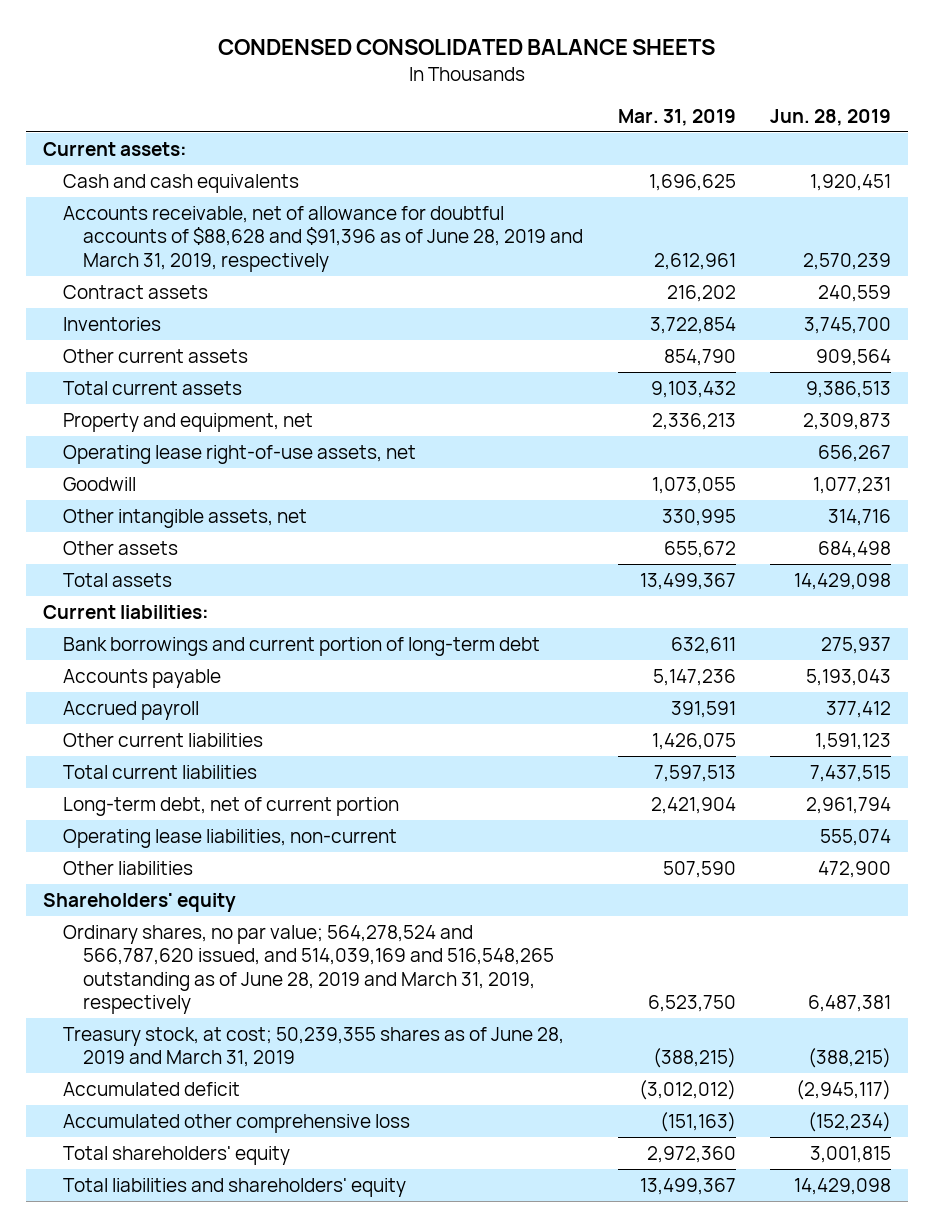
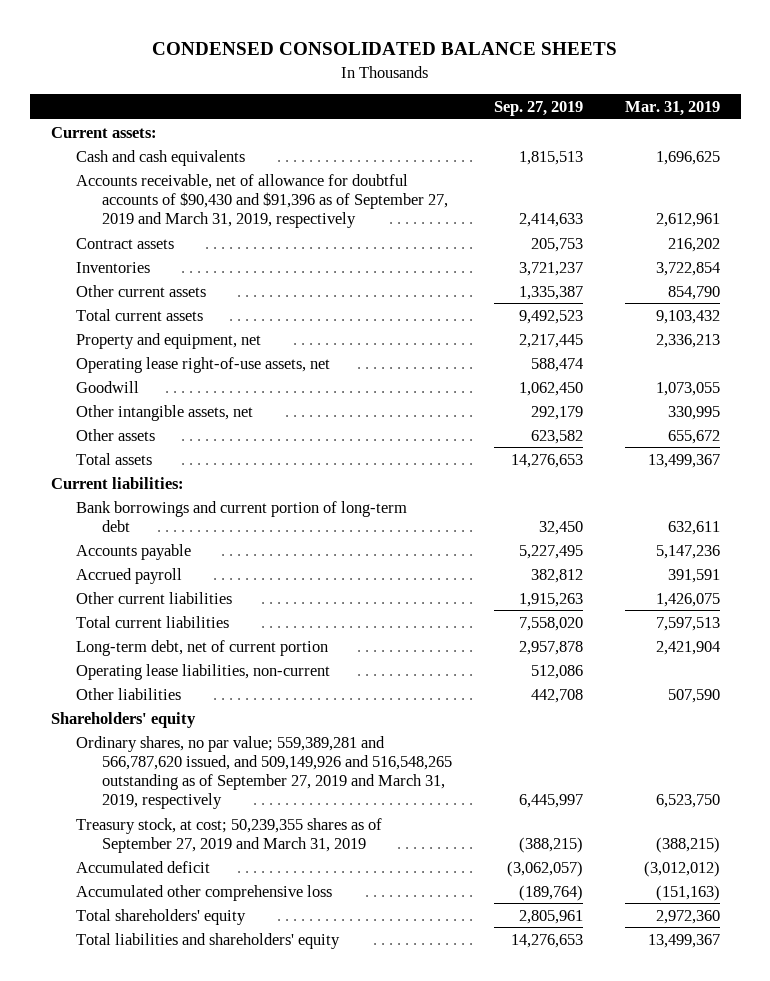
[769,108,891,126] Jun. 28, 2019 -> none
none -> [493,100,583,116] Sep. 27, 2019
[63,205,584,272] Accounts receivable, net of allowance for doubtful accounts of $88,628 and $91,396 as of June 28, 2019 and March 31, 2019, respectively -> [76,173,449,228] Accounts receivable, net of allowance for doubtful accounts of $90,430 and $91,396 as of September 27, 2019 and March 31, 2019, respectively
[63,924,555,1015] Ordinary shares, no par value; 564,278,524 and 566,787,620 issued, and 514,039,169 and 516,548,265 outstanding as of June 28, 2019 and March 31, 2019, respectively -> [76,735,453,809] Ordinary shares, no par value; 559,389,281 and 566,787,620 issued, and 509,149,926 and 516,548,265 outstanding as of September 27, 2019 and March 31, 2019, respectively
[63,1026,565,1068] Treasury stock, at cost; 50,239,355 shares as of June 28, 2019 and March 31, 2019 -> [76,817,383,853] Treasury stock, at cost; 50,239,355 shares as of September 27, 2019 and March 31, 2019

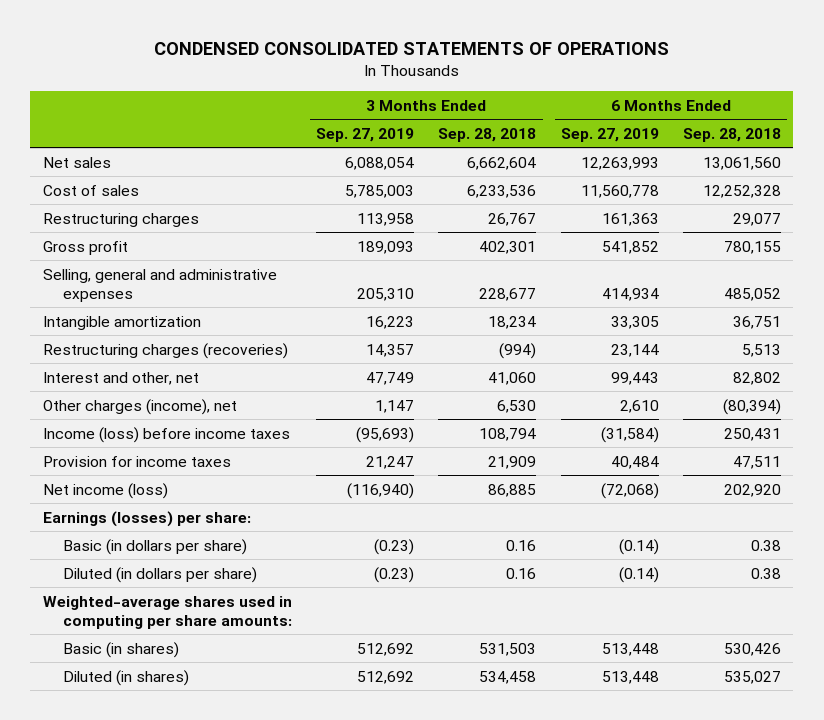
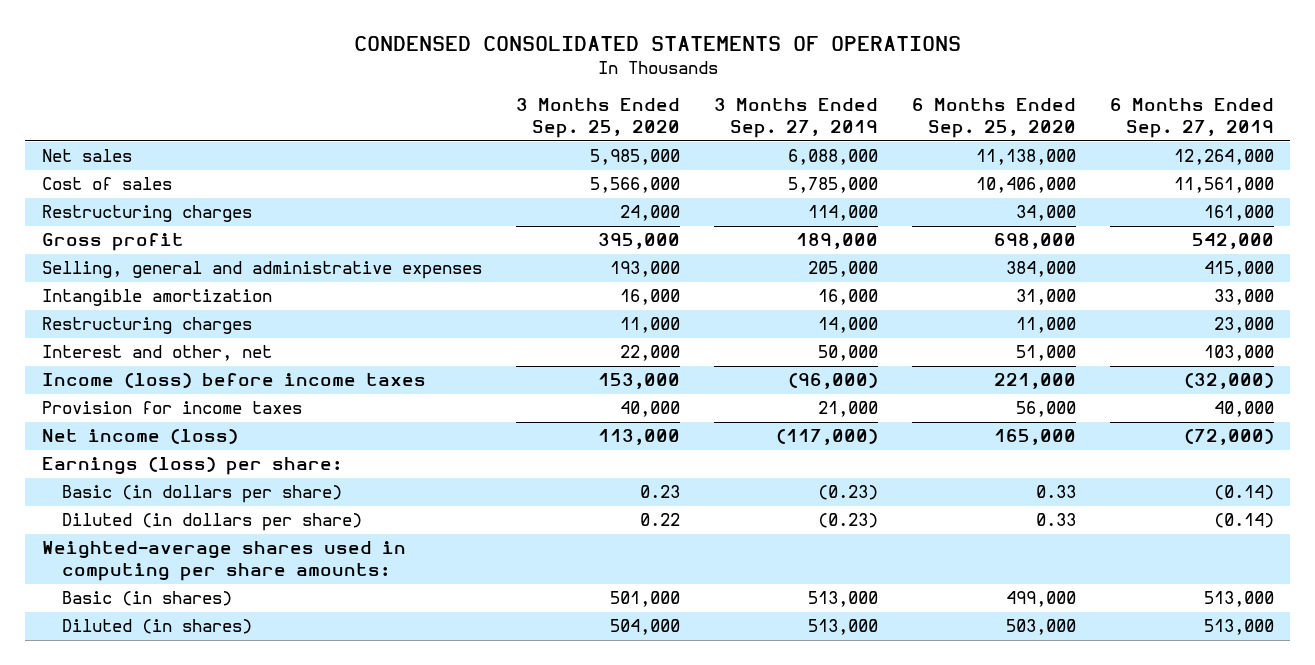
[438,127,537,142] Sep. 28, 2018 -> none
[683,127,782,142] Sep. 28, 2018 -> none
none -> [515,98,680,139] 3 Months Ended Sep. 25, 2020
none -> [911,98,1076,139] 6 Months Ended Sep. 25, 2020
[42,398,237,415] Other charges (income), net -> none
[345,156,415,170] 6,088,054 -> [787,149,878,166] 6,088,000
[580,156,659,170] 12,263,993 -> [1173,149,1274,166] 12,264,000
[345,184,415,198] 5,785,003 -> [787,177,878,194] 5,785,000
[580,184,659,198] 11,560,778 -> [1173,177,1274,194] 11,561,000
[357,212,415,226] 113,958 -> [807,205,878,222] 114,000
[601,212,659,226] 161,363 -> [1203,205,1274,222] 161,000
[357,240,415,254] 189,093 -> [795,233,878,250] 189,000
[601,240,659,254] 541,852 -> [1191,233,1274,250] 542,000
[357,287,415,301] 205,310 -> [807,261,878,278] 205,000
[601,287,659,301] 414,934 -> [1203,261,1274,278] 415,000
[366,315,415,329] 16,223 -> [817,289,878,306] 16,000
[610,315,659,329] 33,305 -> [1213,289,1274,306] 33,000
[42,342,288,359] Restructuring charges (recoveries) -> [41,317,252,335] Restructuring charges
[366,343,415,357] 14,357 -> [817,317,878,334] 14,000
[610,343,659,357] 23,144 -> [1213,317,1274,334] 23,000
[366,371,415,385] 47,749 -> [817,345,878,362] 50,000
[610,371,659,385] 99,443 -> [1203,345,1274,362] 103,000
[356,426,415,443] (95,693) -> [787,373,878,390] (96,000)
[600,426,659,443] (31,584) -> [1183,373,1274,390] (32,000)
[366,455,415,469] 21,247 -> [817,401,878,418] 21,000
[610,455,659,469] 40,484 -> [1213,401,1274,418] 40,000
[347,482,415,499] (116,940) -> [775,429,878,446] (117,000)
[600,482,659,499] (72,068) -> [1183,429,1274,446] (72,000)
[42,510,251,527] Earnings (losses) per share: -> [41,457,342,476] Earnings (loss) per share:
[357,642,415,656] 512,692 -> [807,591,878,608] 513,000
[601,642,659,656] 513,448 -> [1203,591,1274,608] 513,000
[357,670,415,684] 512,692 -> [807,619,878,636] 513,000
[601,670,659,684] 513,448 -> [1203,619,1274,636] 513,000

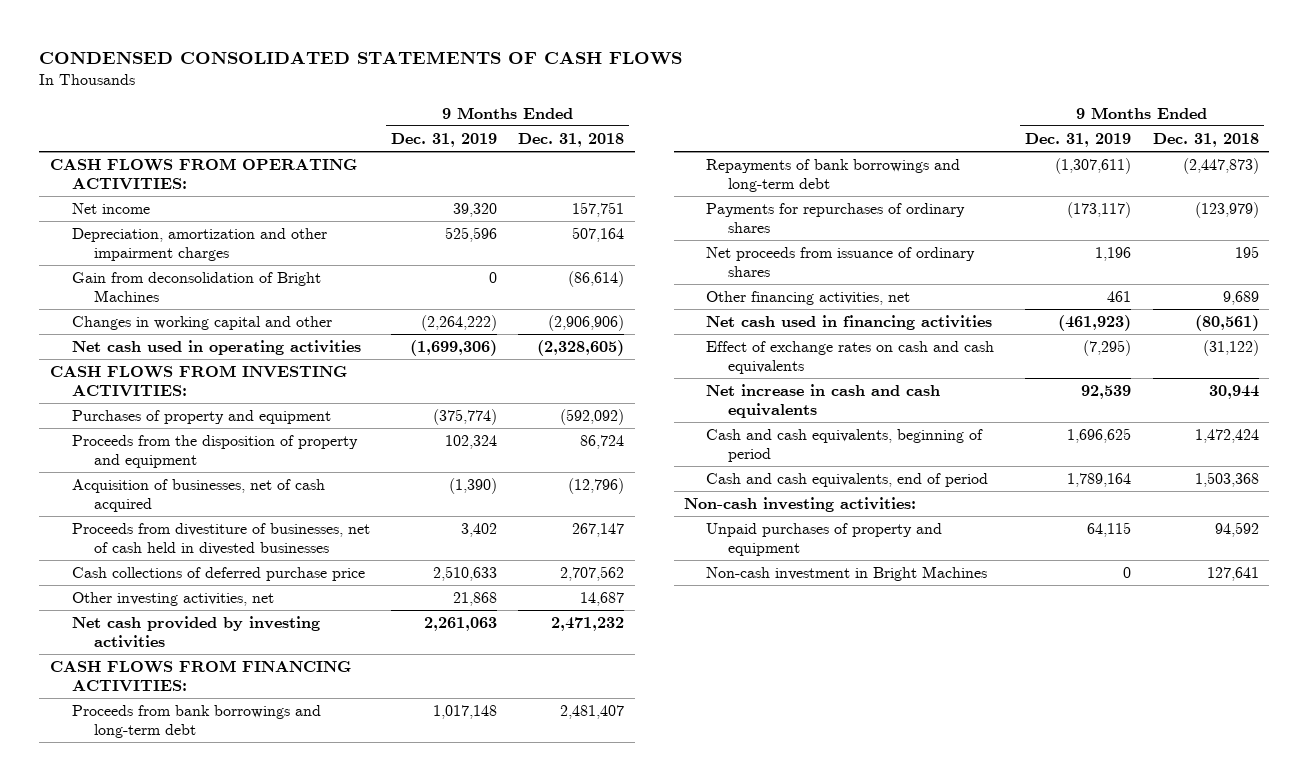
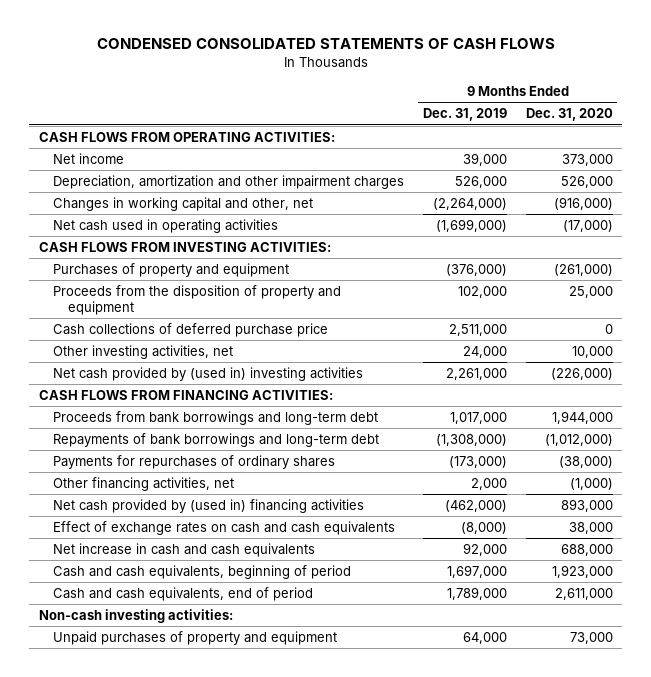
[518,132,625,147] Dec. 31, 2018 -> none
none -> [525,108,613,122] Dec. 31, 2020
[71,272,321,302] Gain from deconsolidation of Bright Machines -> none
[453,203,498,218] 39,320 -> [462,152,507,166] 39,000
[445,227,498,243] 525,596 -> [454,175,507,188] 526,000
[71,316,332,331] Changes in working capital and other -> [53,196,314,211] Changes in working capital and other, net
[421,315,498,332] (2,264,222) -> [432,197,507,210] (2,264,000)
[410,340,498,357] (1,699,306) -> [435,218,507,232] (1,699,000)
[71,479,325,512] Acquisition of businesses, net of cash acquired -> none
[71,523,370,555] Proceeds from divestiture of businesses, net of cash held in divested businesses -> none
[433,409,498,426] (375,774) -> [445,263,507,276] (376,000)
[445,435,498,450] 102,324 -> [457,285,507,298] 102,000
[433,566,498,582] 2,510,633 -> [448,323,507,336] 2,511,000
[453,592,498,607] 21,868 -> [462,345,507,358] 24,000
[71,616,320,648] Net cash provided by investing activities -> [53,366,364,381] Net cash provided by (used in) investing activities
[424,617,498,632] 2,261,063 -> [445,367,507,380] 2,261,000
[706,247,976,277] Net proceeds from issuance of ordinary shares -> none
[433,705,498,720] 1,017,148 -> [449,411,507,424] 1,017,000
[1055,158,1132,175] (1,307,611) -> [435,433,507,446] (1,308,000)
[1067,202,1132,219] (173,117) -> [448,455,507,468] (173,000)
[1107,291,1132,303] 461 -> [470,477,507,490] 2,000
[706,315,993,331] Net cash used in financing activities -> [53,498,365,513] Net cash provided by (used in) financing activities
[1058,315,1132,332] (461,923) -> [444,499,507,512] (462,000)
[1083,340,1132,357] (7,295) -> [460,521,507,534] (8,000)
[1081,385,1132,400] 92,539 -> [462,542,507,556] 92,000
[1067,428,1132,444] 1,696,625 -> [446,564,507,578] 1,697,000
[1067,473,1132,488] 1,789,164 -> [446,586,507,600] 1,789,000
[706,566,988,582] Non-cash investment in Bright Machines -> none
[1087,522,1132,538] 64,115 -> [462,631,507,644] 64,000

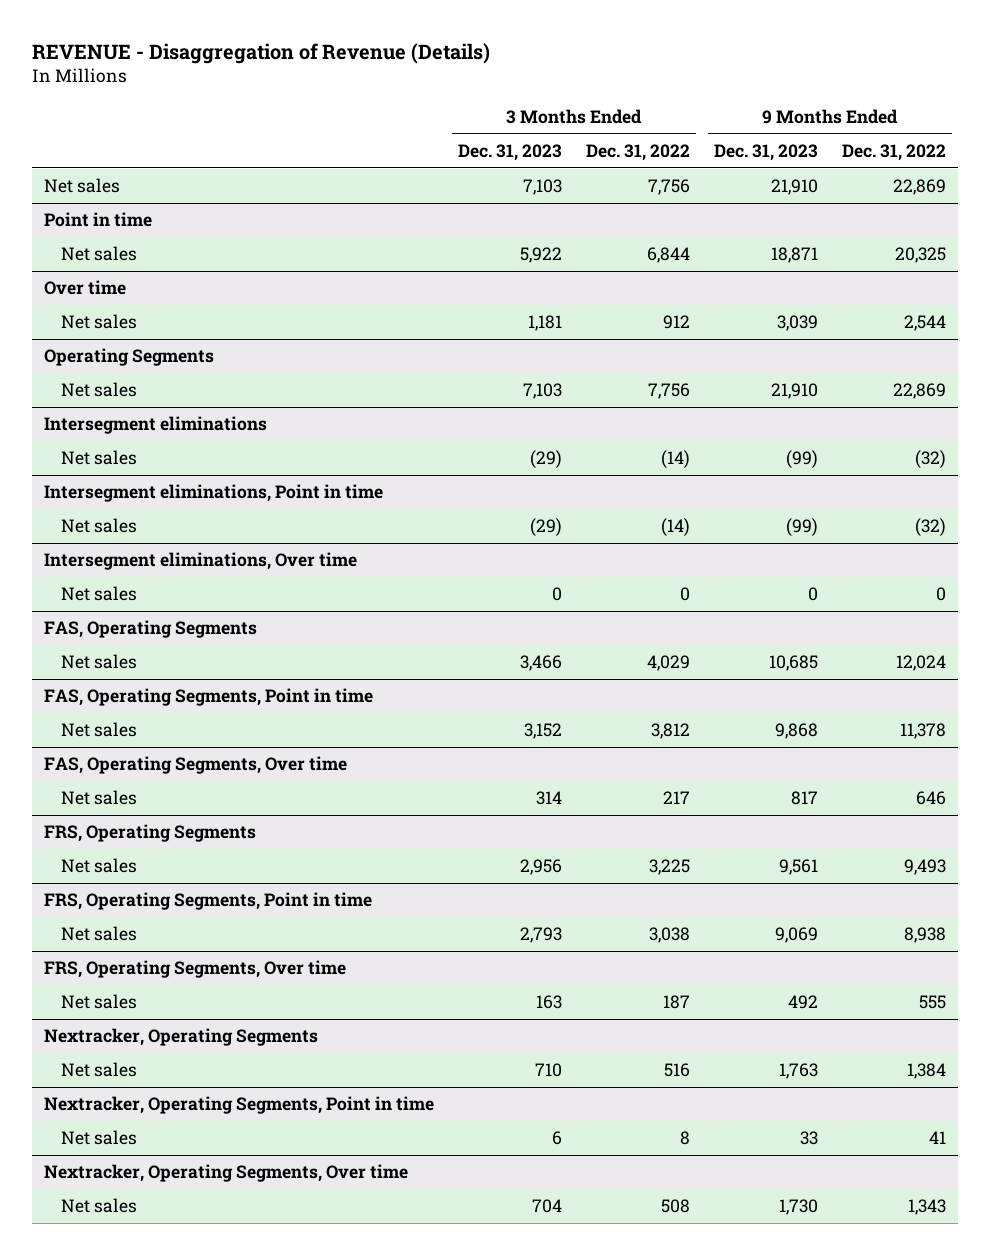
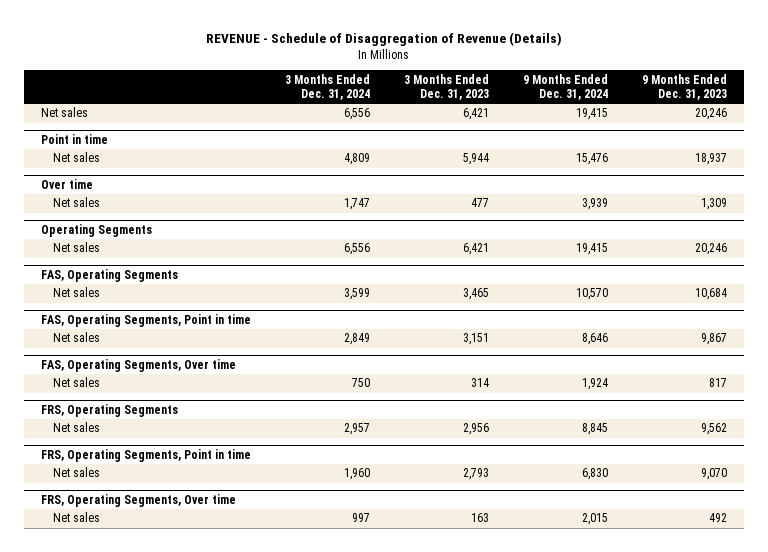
[31,42,490,64] REVENUE - Disaggregation of Revenue (Details) -> [206,31,563,46] REVENUE - Schedule of Disaggregation of Revenue (Details)
[585,144,690,162] Dec. 31, 2022 -> none
[841,144,946,162] Dec. 31, 2022 -> none
none -> [285,73,371,101] 3 Months Ended Dec. 31, 2024
none -> [522,73,608,101] 9 Months Ended Dec. 31, 2024
[522,179,562,196] 7,103 -> [463,108,490,121] 6,421
[770,179,818,196] 21,910 -> [694,108,727,121] 20,246
[519,247,562,264] 5,922 -> [463,153,490,166] 5,944
[770,247,818,264] 18,871 -> [694,153,727,166] 18,937
[527,315,562,332] 1,181 -> [471,198,490,208] 477
[776,315,818,332] 3,039 -> [700,198,727,211] 1,309
[43,416,267,435] Intersegment eliminations -> none
[61,450,138,466] Net sales -> none
[43,484,383,503] Intersegment eliminations, Point in time -> none
[61,518,138,534] Net sales -> none
[43,552,357,571] Intersegment eliminations, Over time -> none
[61,586,138,602] Net sales -> none
[522,383,562,400] 7,103 -> [463,243,490,256] 6,421
[770,383,818,400] 21,910 -> [694,243,727,256] 20,246
[519,655,562,672] 3,466 -> [463,288,490,301] 3,465
[768,655,818,672] 10,685 -> [694,288,727,301] 10,684
[523,723,562,740] 3,152 -> [463,333,490,346] 3,151
[774,723,818,740] 9,868 -> [700,333,727,346] 9,867
[778,859,818,876] 9,561 -> [700,423,727,436] 9,562
[774,927,818,944] 9,069 -> [700,468,727,481] 9,070
[43,1028,318,1047] Nextracker, Operating Segments -> none
[61,1062,138,1078] Net sales -> none
[43,1096,434,1115] Nextracker, Operating Segments, Point in time -> none
[61,1130,138,1146] Net sales -> none
[43,1164,408,1183] Nextracker, Operating Segments, Over time -> none
[61,1198,138,1214] Net sales -> none

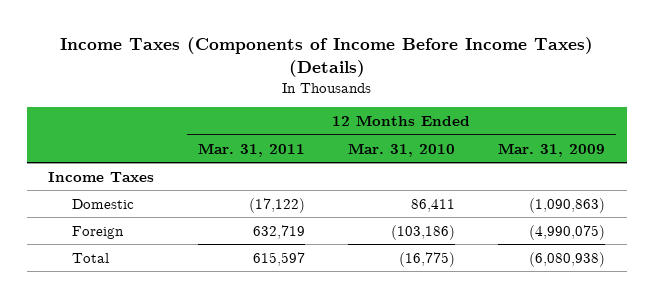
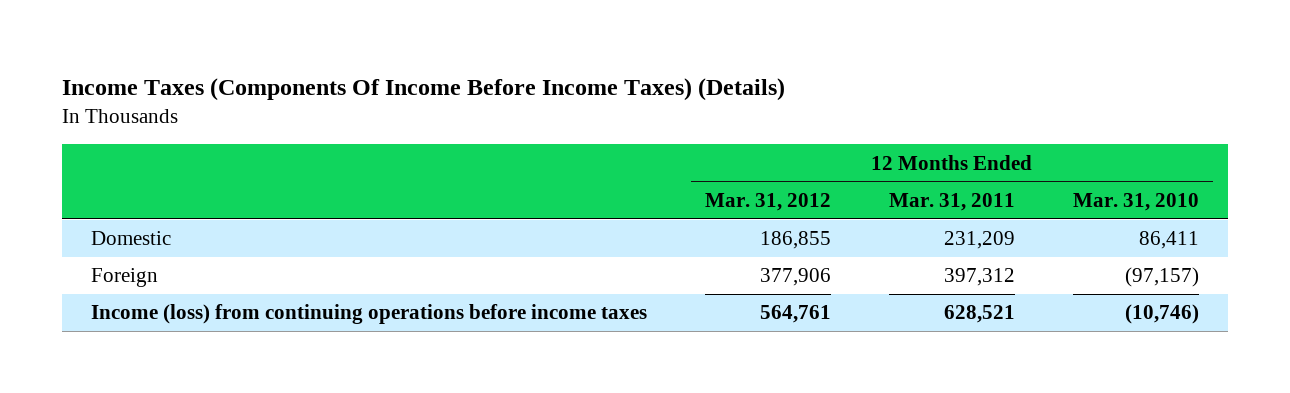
[59,36,593,77] Income Taxes (Components of Income Before Income Taxes) (Details) -> [62,77,786,101] Income Taxes (Components Of Income Before Income Taxes) (Details)
[497,142,605,157] Mar. 31, 2009 -> none
none -> [705,192,832,211] Mar. 31, 2012
[48,171,155,182] Income Taxes -> none
[71,252,109,263] Total -> none
[248,197,305,213] (17,122) -> [943,231,1015,250] 231,209
[252,224,305,239] 632,719 -> [943,268,1015,287] 397,312
[390,224,455,240] (103,186) -> [1124,267,1199,288] (97,157)
none -> [91,304,648,325] Income (loss) from continuing operations before income taxes

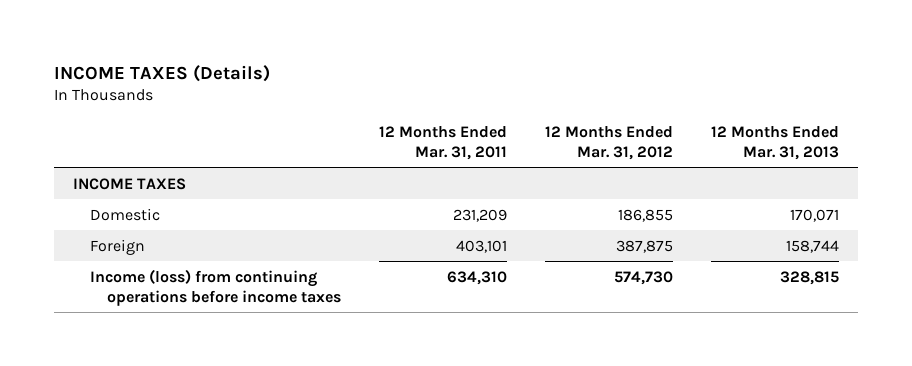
[62,77,786,101] Income Taxes (Components Of Income Before Income Taxes) (Details) -> [54,64,271,82] INCOME TAXES (Details)
[1072,192,1199,211] Mar. 31, 2010 -> none
none -> [711,125,840,160] 12 Months Ended Mar. 31, 2013
none -> [73,177,187,190] INCOME TAXES
[760,268,832,287] 377,906 -> [616,239,674,253] 387,875
[943,268,1015,287] 397,312 -> [456,239,508,253] 403,101
[760,305,832,324] 564,761 -> [614,270,674,285] 574,730
[943,305,1015,324] 628,521 -> [447,270,508,285] 634,310

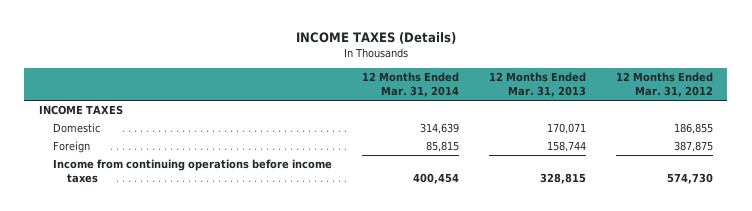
[379,125,508,160] 12 Months Ended Mar. 31, 2011 -> none
none -> [361,72,459,98] 12 Months Ended Mar. 31, 2014
[90,268,342,306] Income (loss) from continuing operations before income taxes -> [53,159,333,184] Income from continuing operations before income taxes

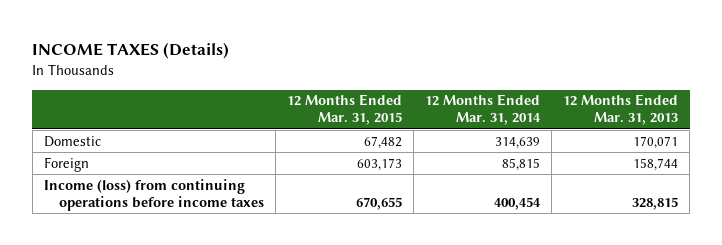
[615,72,713,98] 12 Months Ended Mar. 31, 2012 -> none
none -> [286,94,402,126] 12 Months Ended Mar. 31, 2015
[39,105,124,116] INCOME TAXES -> none
[53,159,333,184] Income from continuing operations before income taxes -> [43,178,264,211] Income (loss) from continuing operations before income taxes

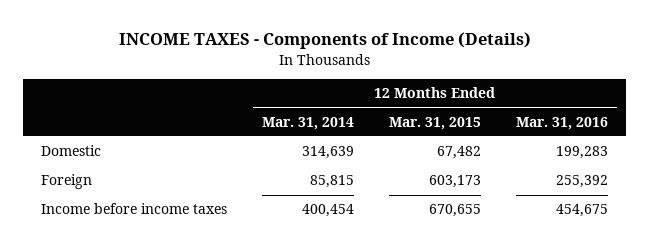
[32,42,230,60] INCOME TAXES (Details) -> [118,32,531,50] INCOME TAXES - Components of Income (Details)
[563,94,679,126] 12 Months Ended Mar. 31, 2013 -> none
none -> [516,116,609,130] Mar. 31, 2016
[43,178,264,211] Income (loss) from continuing operations before income taxes -> [40,203,227,215] Income before income taxes

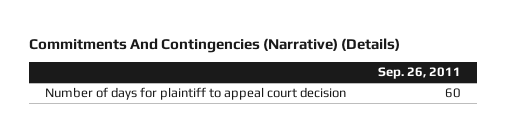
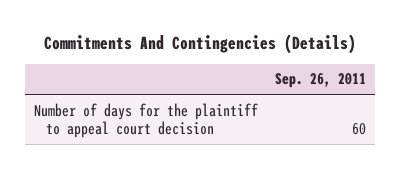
[29,38,401,54] Commitments And Contingencies (Narrative) (Details) -> [44,33,357,54] Commitments And Contingencies (Details)
[45,87,347,101] Number of days for plaintiff to appeal court decision -> [33,102,258,138] Number of days for the plaintiff to appeal court decision

